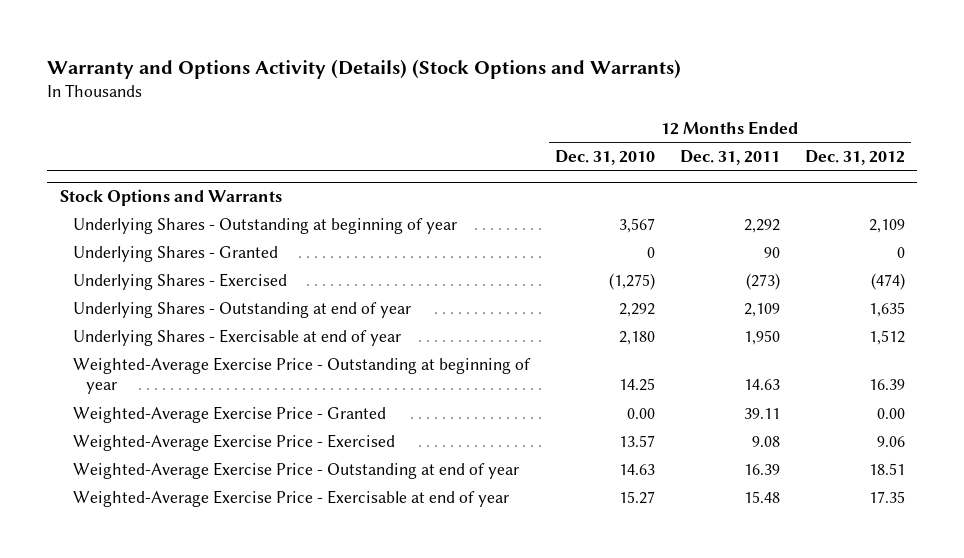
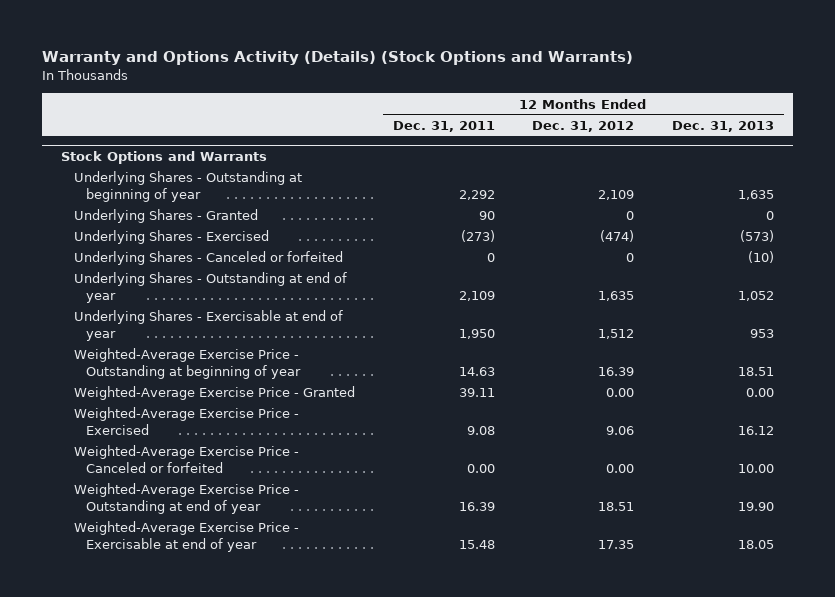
[554,150,655,166] Dec. 31, 2010 -> none
none -> [672,121,775,133] Dec. 31, 2013
none -> [73,251,343,266] Underlying Shares - Canceled or forfeited
none -> [73,445,299,474] Weighted-Average Exercise Price - Canceled or forfeited

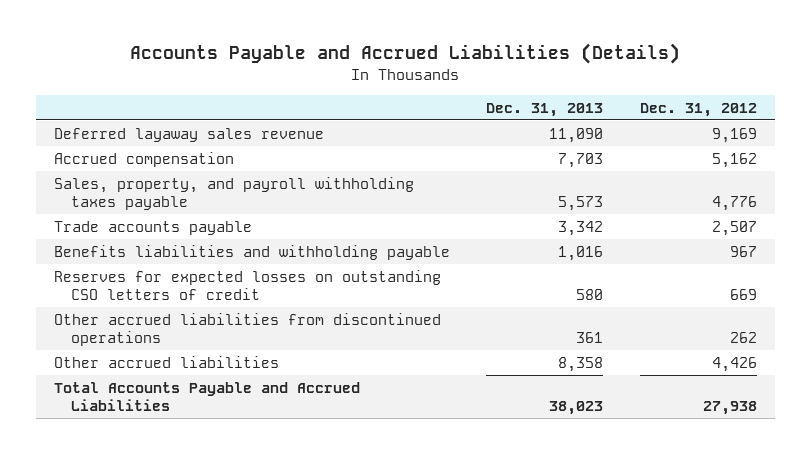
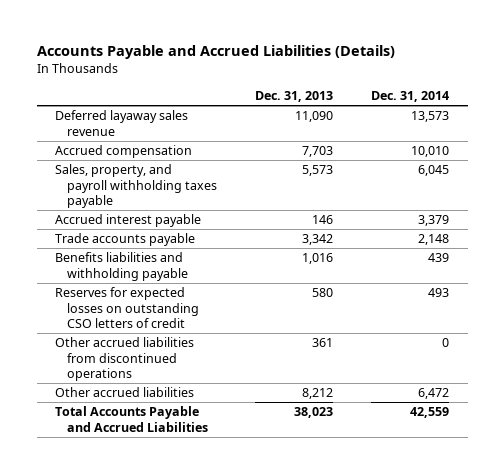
[639,102,757,117] Dec. 31, 2012 -> none
none -> [370,91,449,103] Dec. 31, 2014
none -> [55,214,202,228] Accrued interest payable
[558,356,604,372] 8,358 -> [302,388,334,400] 8,212

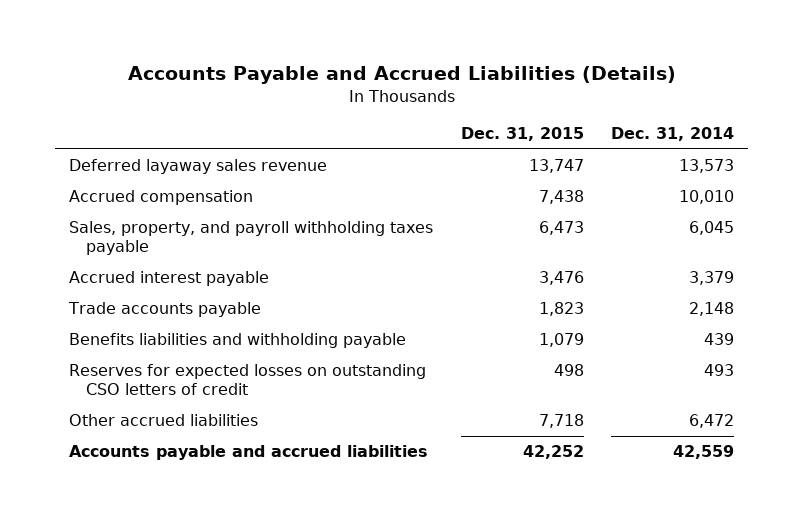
[255,91,334,103] Dec. 31, 2013 -> none
none -> [460,127,584,142] Dec. 31, 2015
[55,337,195,382] Other accrued liabilities from discontinued operations -> none
[55,406,209,432] Total Accounts Payable and Accrued Liabilities -> [68,445,428,461] Accounts payable and accrued liabilities

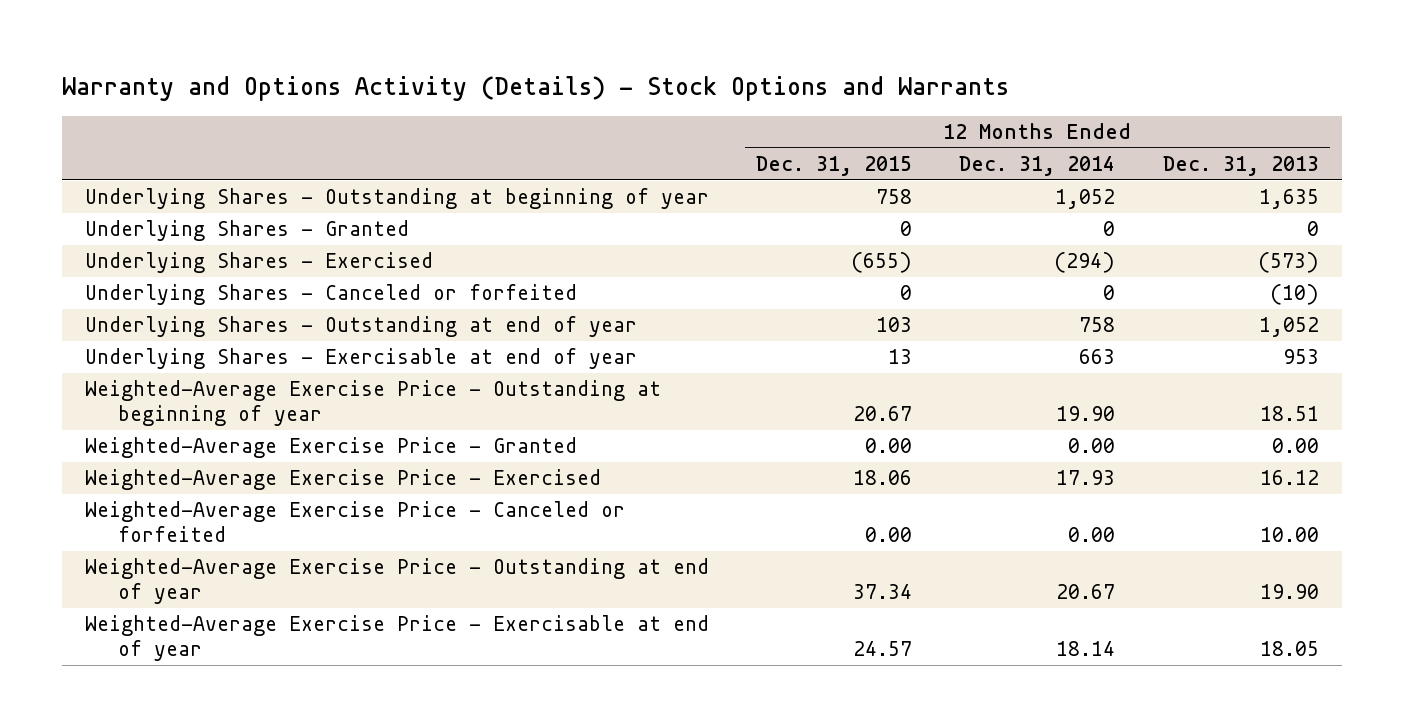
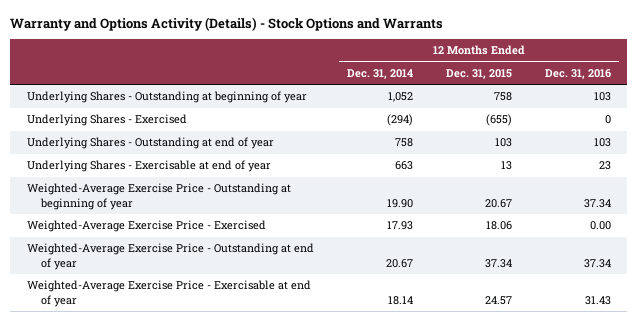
[1162,156,1319,177] Dec. 31, 2013 -> none
none -> [544,68,611,79] Dec. 31, 2016
[85,220,410,242] Underlying Shares - Granted -> none
[85,284,578,306] Underlying Shares - Canceled or forfeited -> none
[85,437,578,459] Weighted-Average Exercise Price - Granted -> none
[85,501,626,542] Weighted-Average Exercise Price - Canceled or forfeited -> none

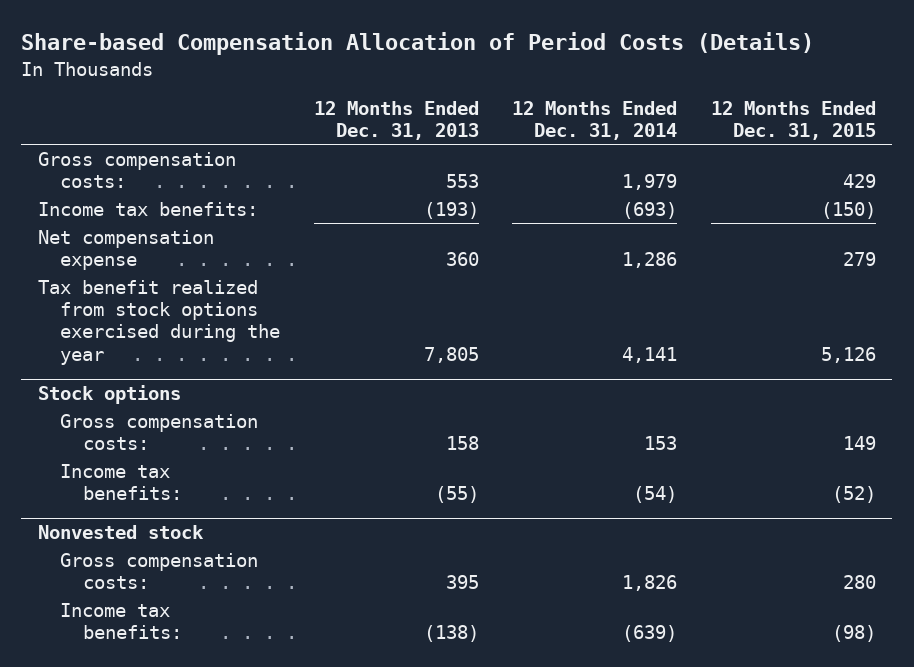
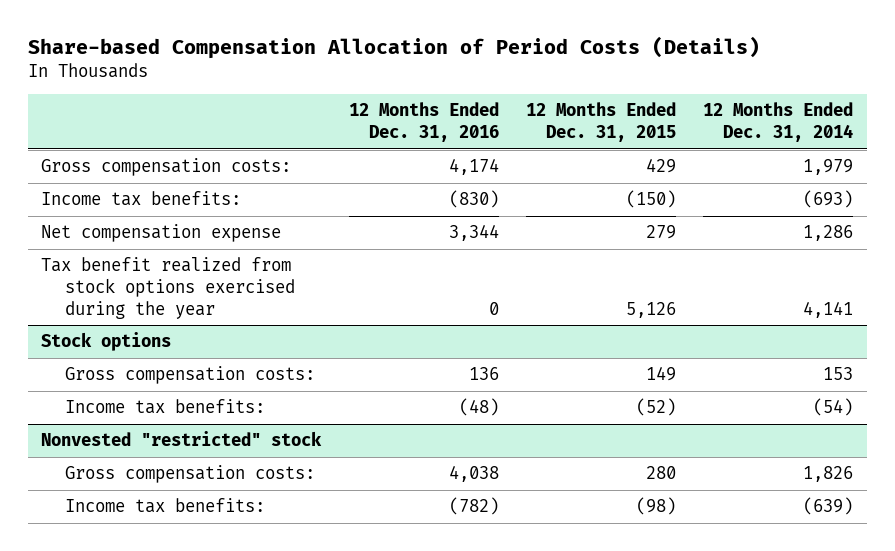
[313,100,479,141] 12 Months Ended Dec. 31, 2013 -> none
none -> [348,102,499,143] 12 Months Ended Dec. 31, 2016
[38,524,205,539] Nonvested stock -> [41,431,323,447] Nonvested "restricted" stock

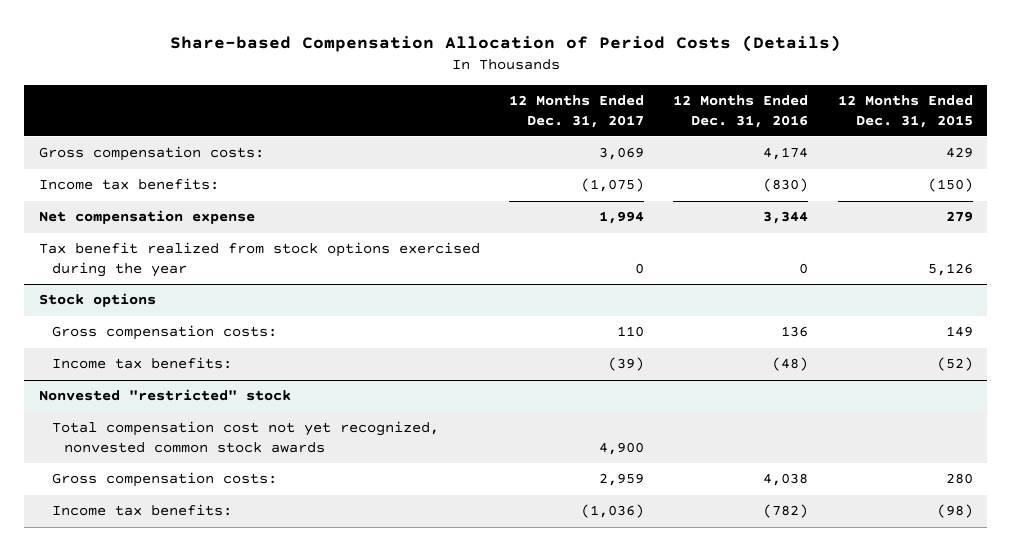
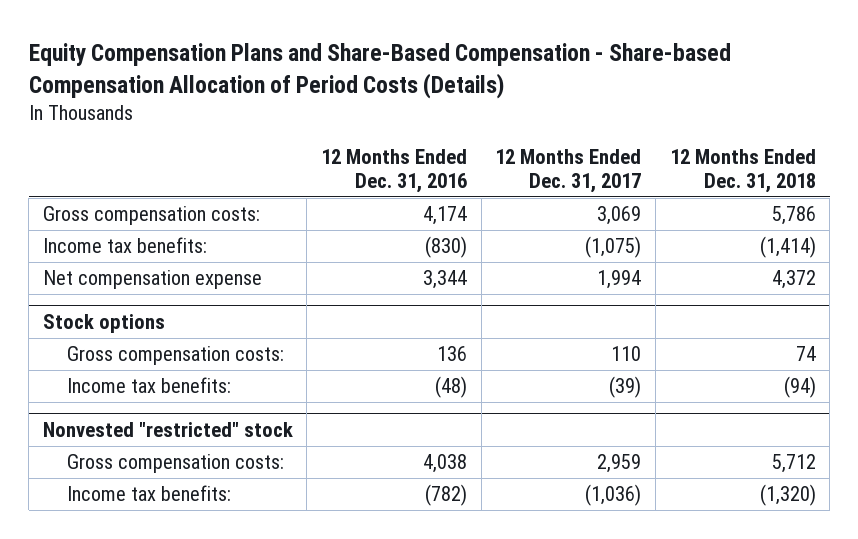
[169,35,841,53] Share-based Compensation Allocation of Period Costs (Details) -> [28,42,731,99] Equity Compensation Plans and Share-Based Compensation - Share-based Compensation Allocation of Period Costs (Details)
[837,95,973,128] 12 Months Ended Dec. 31, 2015 -> none
none -> [669,149,816,194] 12 Months Ended Dec. 31, 2018
[38,242,480,277] Tax benefit realized from stock options exercised during the year -> none
[51,421,439,453] Total compensation cost not yet recognized, nonvested common stock awards -> none

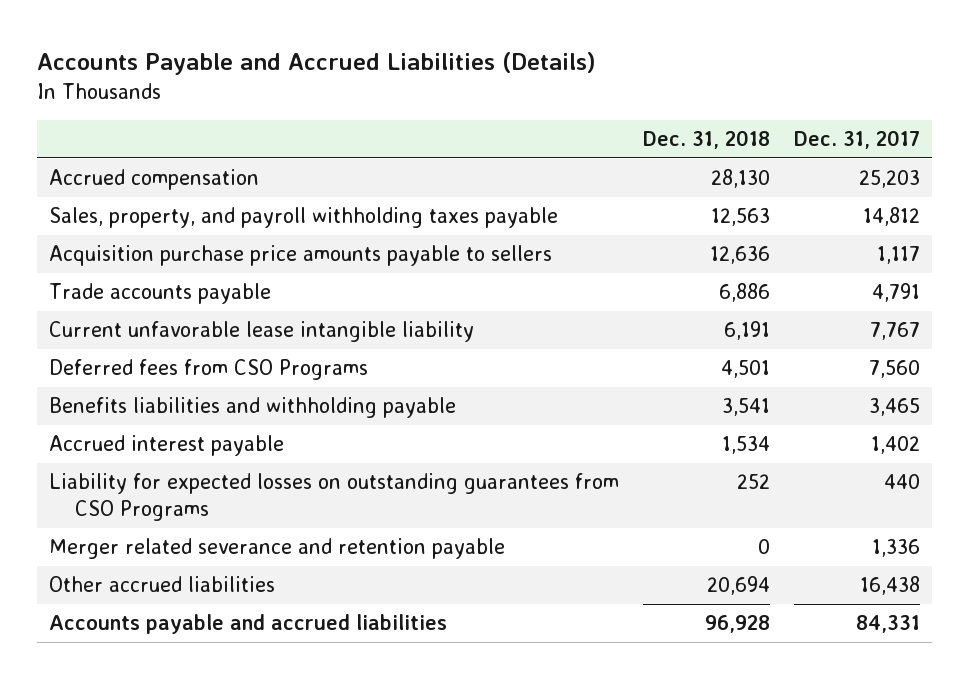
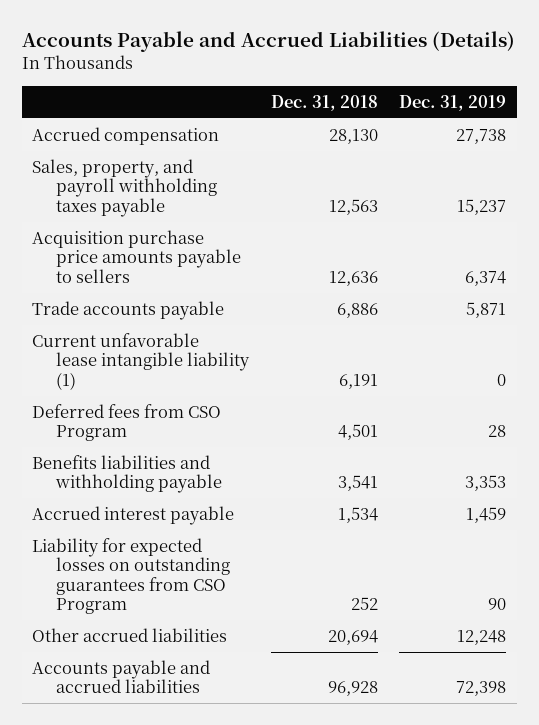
[794,130,921,150] Dec. 31, 2017 -> none
none -> [399,94,507,111] Dec. 31, 2019
[48,321,474,343] Current unfavorable lease intangible liability -> [32,333,251,390] Current unfavorable lease intangible liability (1)
[48,359,368,381] Deferred fees from CSO Programs -> [32,404,222,442] Deferred fees from CSO Program
[48,538,505,560] Merger related severance and retention payable -> none
[48,473,619,522] Liability for expected losses on outstanding guarantees from CSO Programs -> [32,538,231,614] Liability for expected losses on outstanding guarantees from CSO Program

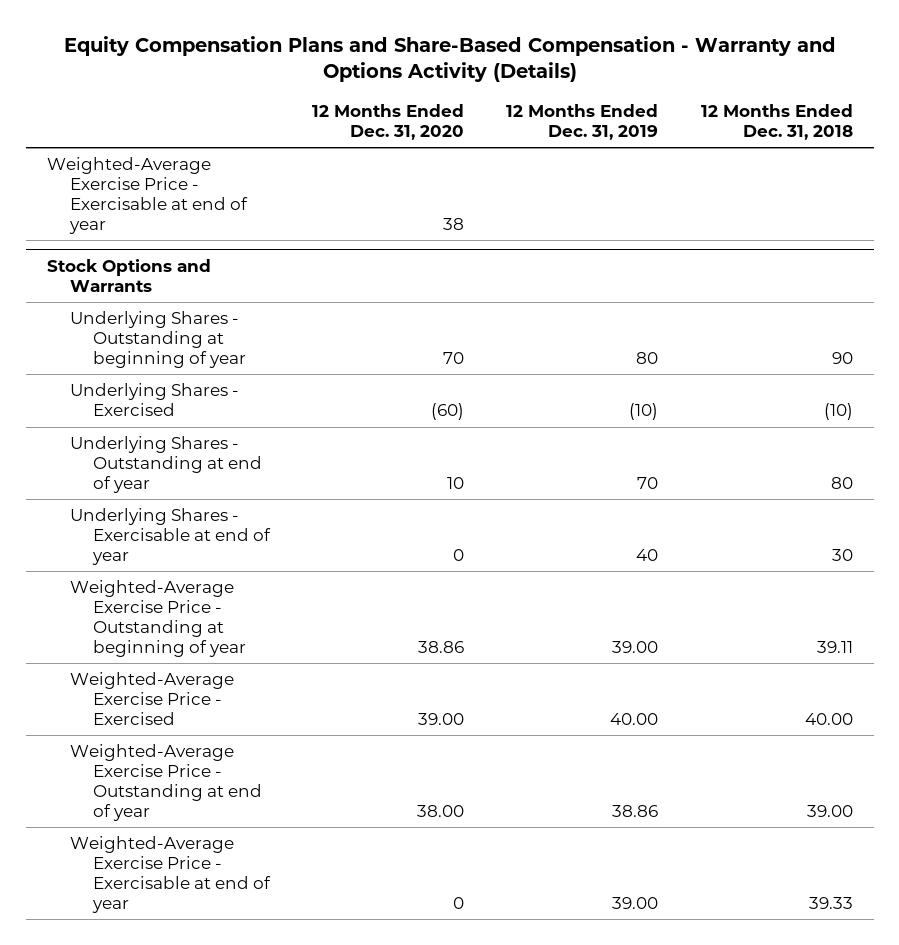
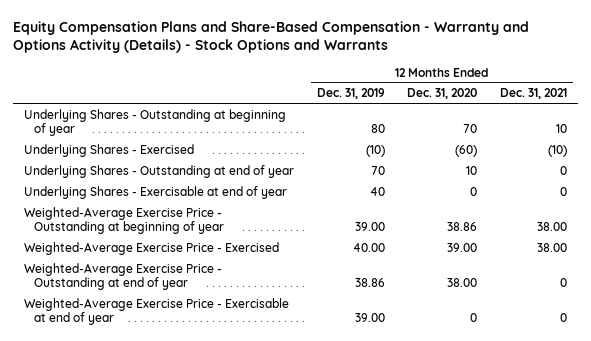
[63,35,836,82] Equity Compensation Plans and Share-Based Compensation - Warranty and Options Activity (Details) -> [12,20,529,54] Equity Compensation Plans and Share-Based Compensation - Warranty and Options Activity (Details) - Stock Options and Warrants
[700,104,853,140] 12 Months Ended Dec. 31, 2018 -> none
none -> [500,88,568,100] Dec. 31, 2021
[46,157,248,234] Weighted-Average Exercise Price - Exercisable at end of year -> none
[46,259,211,293] Stock Options and Warrants -> none

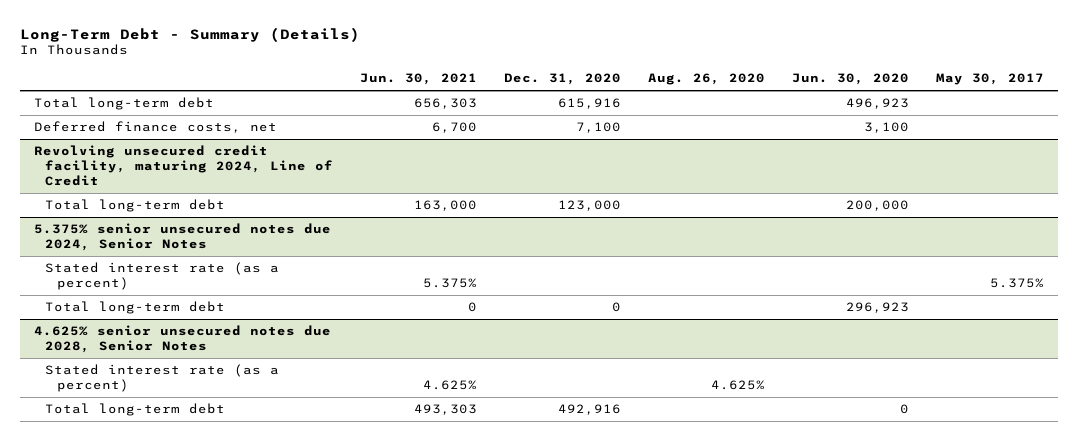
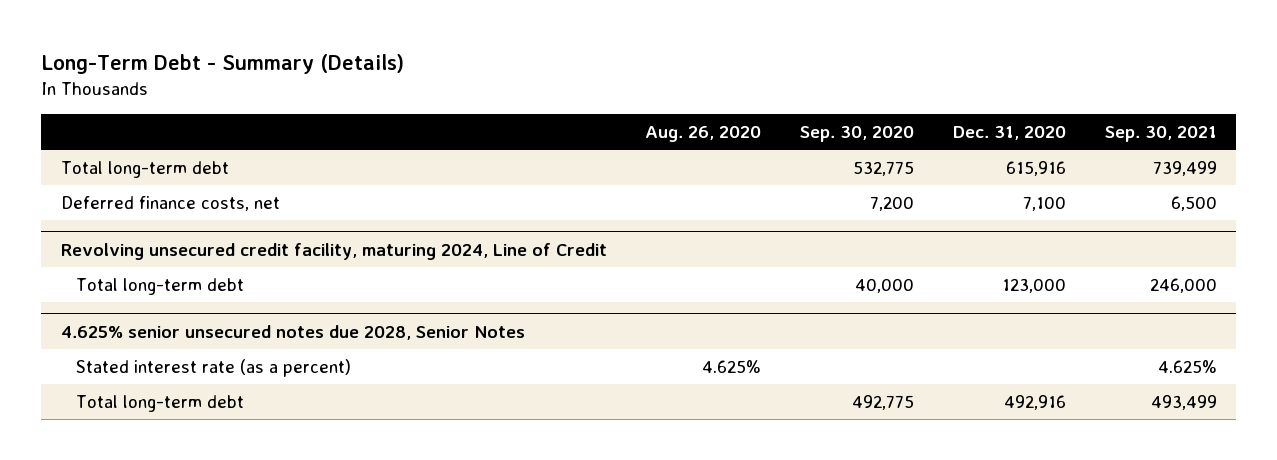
[360,73,478,86] Jun. 30, 2021 -> none
[792,73,910,86] Jun. 30, 2020 -> none
[936,73,1045,86] May 30, 2017 -> none
none -> [800,125,915,142] Sep. 30, 2020
none -> [1104,125,1217,142] Sep. 30, 2021
[33,223,331,252] 5.375% senior unsecured notes due 2024, Senior Notes -> none
[45,262,280,291] Stated interest rate (as a percent) -> none
[45,301,226,315] Total long-term debt -> none

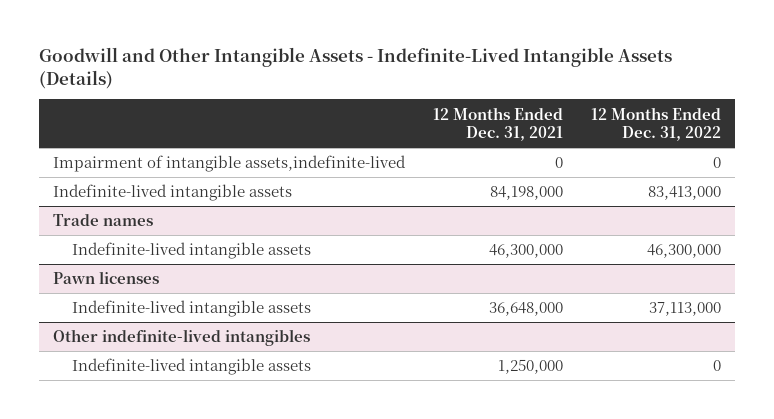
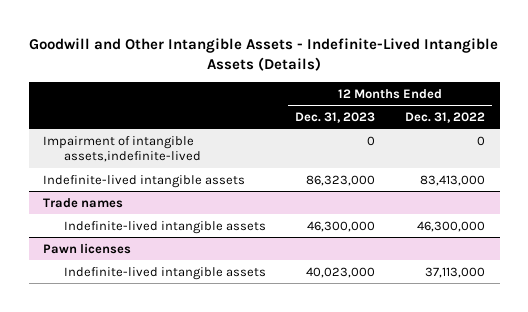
[432,106,563,141] 12 Months Ended Dec. 31, 2021 -> none
none -> [295,111,376,123] Dec. 31, 2023
[52,329,310,347] Other indefinite-lived intangibles -> none
[72,358,312,376] Indefinite-lived intangible assets -> none

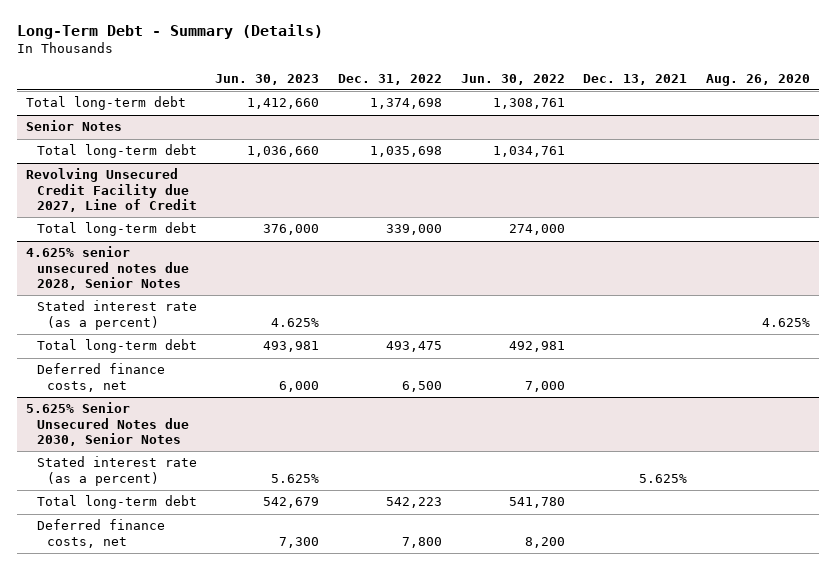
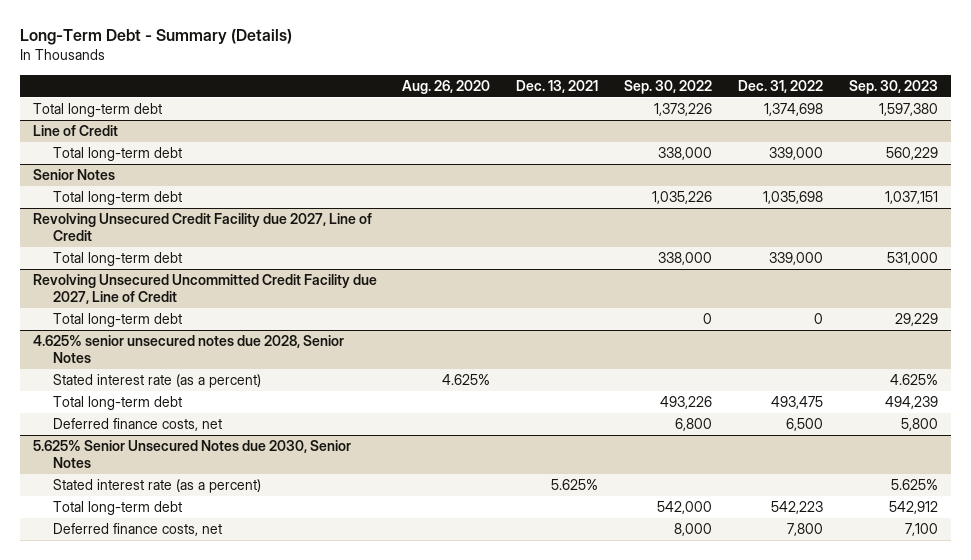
[215,73,320,85] Jun. 30, 2023 -> none
[460,73,565,85] Jun. 30, 2022 -> none
none -> [624,79,713,94] Sep. 30, 2022
none -> [849,79,939,94] Sep. 30, 2023
none -> [32,125,118,137] Line of Credit
none -> [52,147,182,162] Total long-term debt
none -> [32,274,377,304] Revolving Unsecured Uncommitted Credit Facility due 2027, Line of Credit
none -> [52,313,182,328] Total long-term debt

